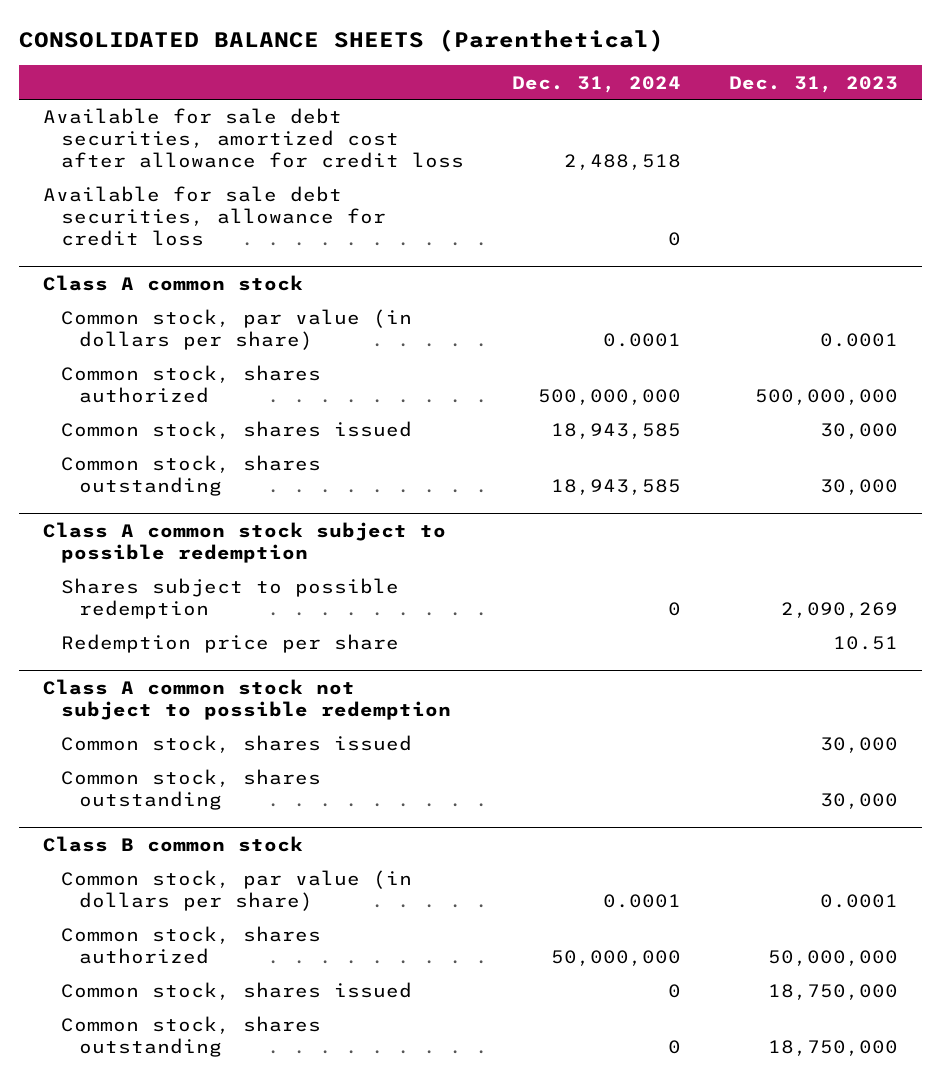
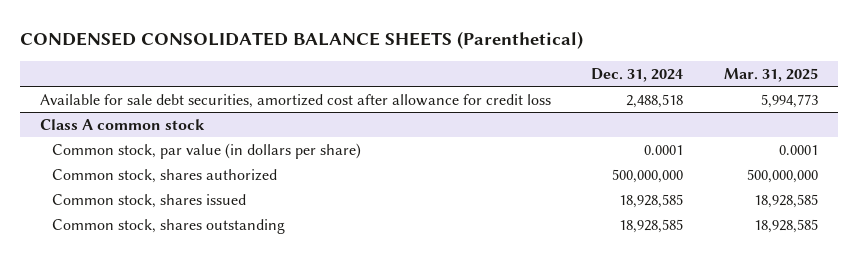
[19,29,665,53] CONSOLIDATED BALANCE SHEETS (Parenthetical) -> [19,30,583,49] CONDENSED CONSOLIDATED BALANCE SHEETS (Parenthetical)
[728,75,898,93] Dec. 31, 2023 -> none
none -> [723,67,818,82] Mar. 31, 2025
[42,186,386,247] Available for sale debt securities, allowance for credit loss -> none
[42,522,446,564] Class A common stock subject to possible redemption -> none
[60,578,399,620] Shares subject to possible redemption -> none
[60,634,399,654] Redemption price per share -> none
[42,679,451,721] Class A common stock not subject to possible redemption -> none
[60,735,412,754] Common stock, shares issued -> none
[60,769,321,811] Common stock, shares outstanding -> none
[42,836,303,853] Class B common stock -> none
[60,870,412,912] Common stock, par value (in dollars per share) -> none
[60,926,321,965] Common stock, shares authorized -> none
[60,982,412,1001] Common stock, shares issued -> none
[60,1016,321,1058] Common stock, shares outstanding -> none
[550,423,681,440] 18,943,585 -> [619,193,684,208] 18,928,585
[550,479,681,496] 18,943,585 -> [619,218,684,233] 18,928,585

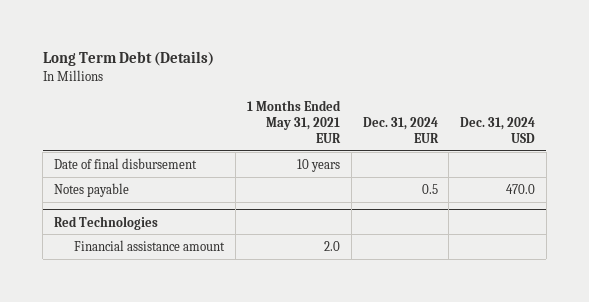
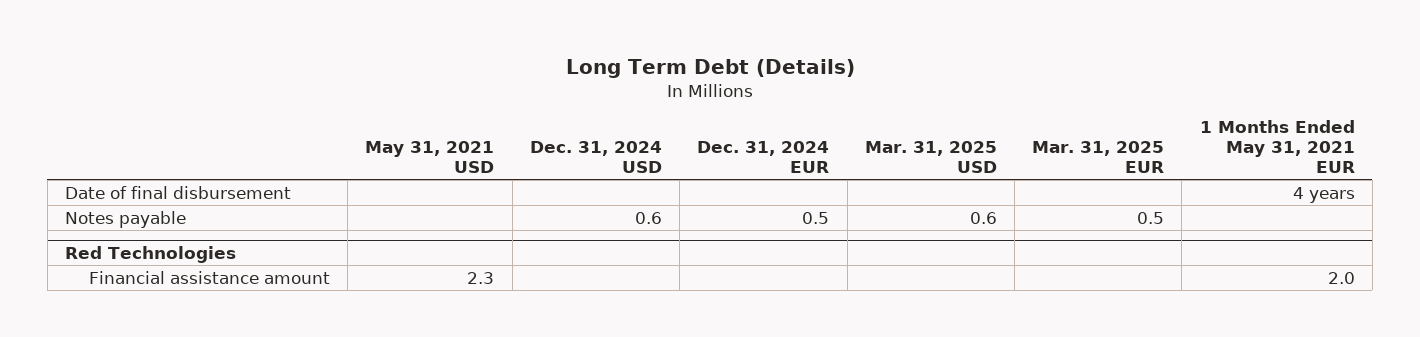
none -> [365,141,495,174] May 31, 2021 USD
none -> [864,141,997,174] Mar. 31, 2025 USD
none -> [1032,141,1165,174] Mar. 31, 2025 EUR
[296,158,340,172] 10 years -> [1292,186,1355,203] 4 years
[506,183,536,194] 470.0 -> [634,211,662,224] 0.6

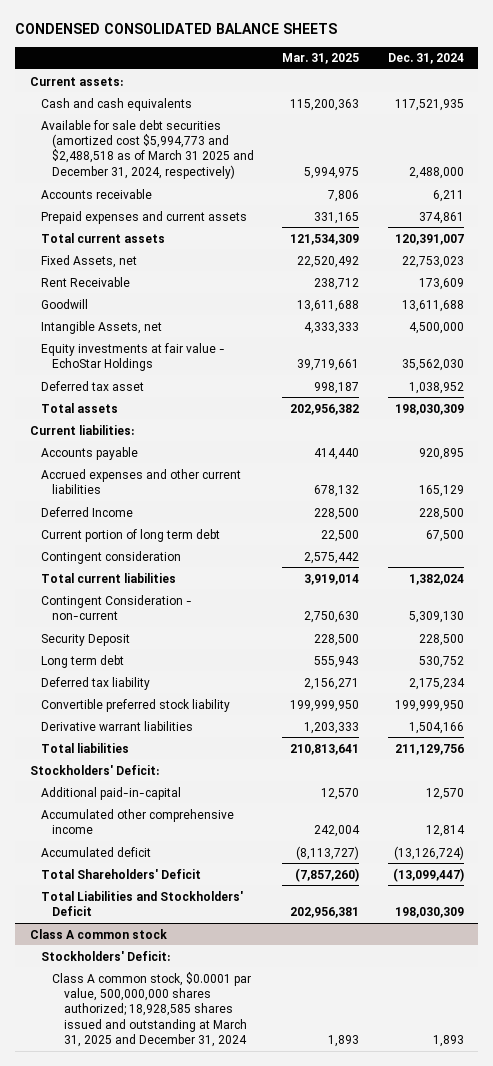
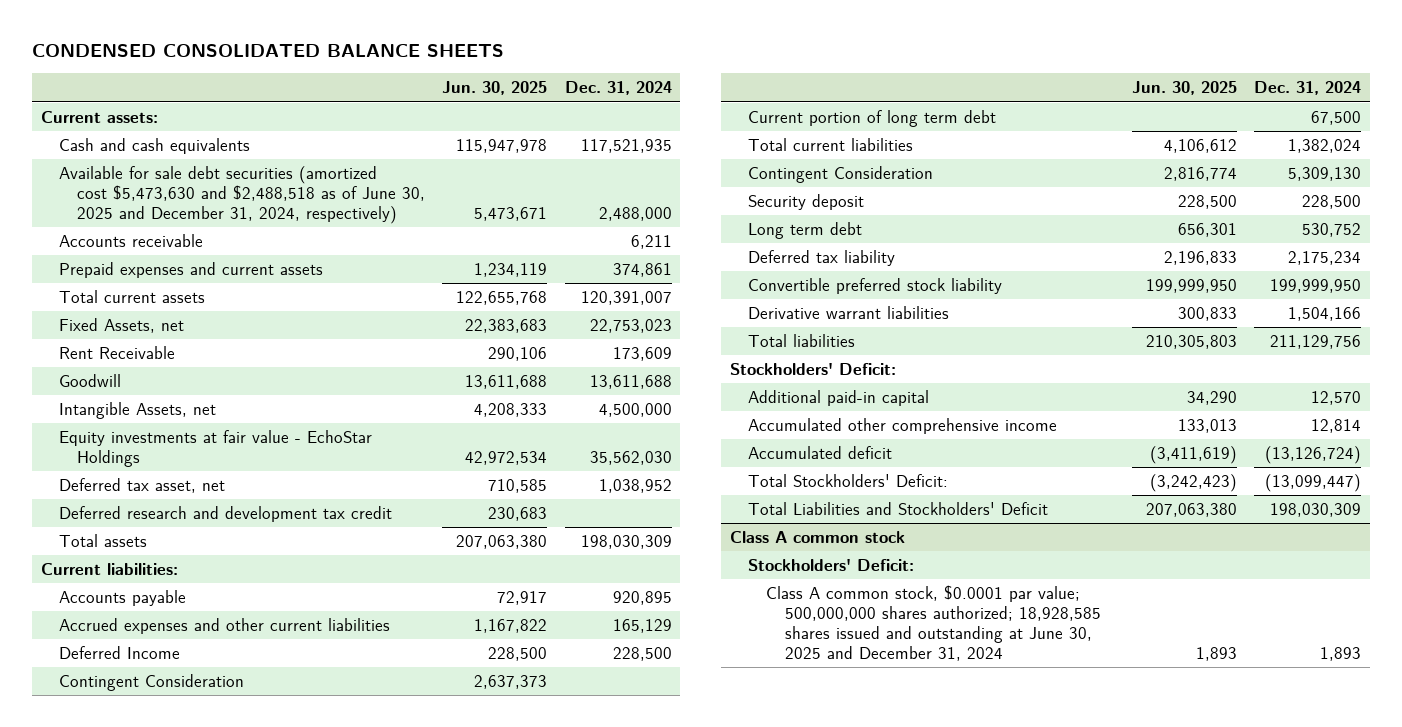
[282,53,360,65] Mar. 31, 2025 -> none
none -> [442,81,548,96] Jun. 30, 2025
[40,119,255,179] Available for sale debt securities (amortized cost $5,994,773 and $2,488,518 as of March 31 2025 and December 31, 2024, respectively) -> [58,165,426,224] Available for sale debt securities (amortized cost $5,473,630 and $2,488,518 as of June 30, 2025 and December 31, 2024, respectively)
[40,380,144,391] Deferred tax asset -> [58,477,225,493] Deferred tax asset, net
none -> [58,505,392,522] Deferred research and development tax credit
none -> [58,673,244,691] Contingent Consideration
[40,550,181,564] Contingent consideration -> none
[40,594,192,620] Contingent Consideration - non-current -> [748,165,934,183] Contingent Consideration
[40,633,130,646] Security Deposit -> [748,193,865,210] Security deposit
[40,786,181,800] Additional paid-in-capital -> [748,389,930,406] Additional paid-in capital
[40,868,201,879] Total Shareholders' Deficit -> [748,473,949,487] Total Stockholders' Deficit:
[52,971,252,1048] Class A common stock, $0.0001 par value, 500,000,000 shares authorized; 18,928,585 shares issued and outstanding at March 31, 2025 and December 31, 2024 -> [766,584,1101,661] Class A common stock, $0.0001 par value; 500,000,000 shares authorized; 18,928,585 shares issued and outstanding at June 30, 2025 and December 31, 2024

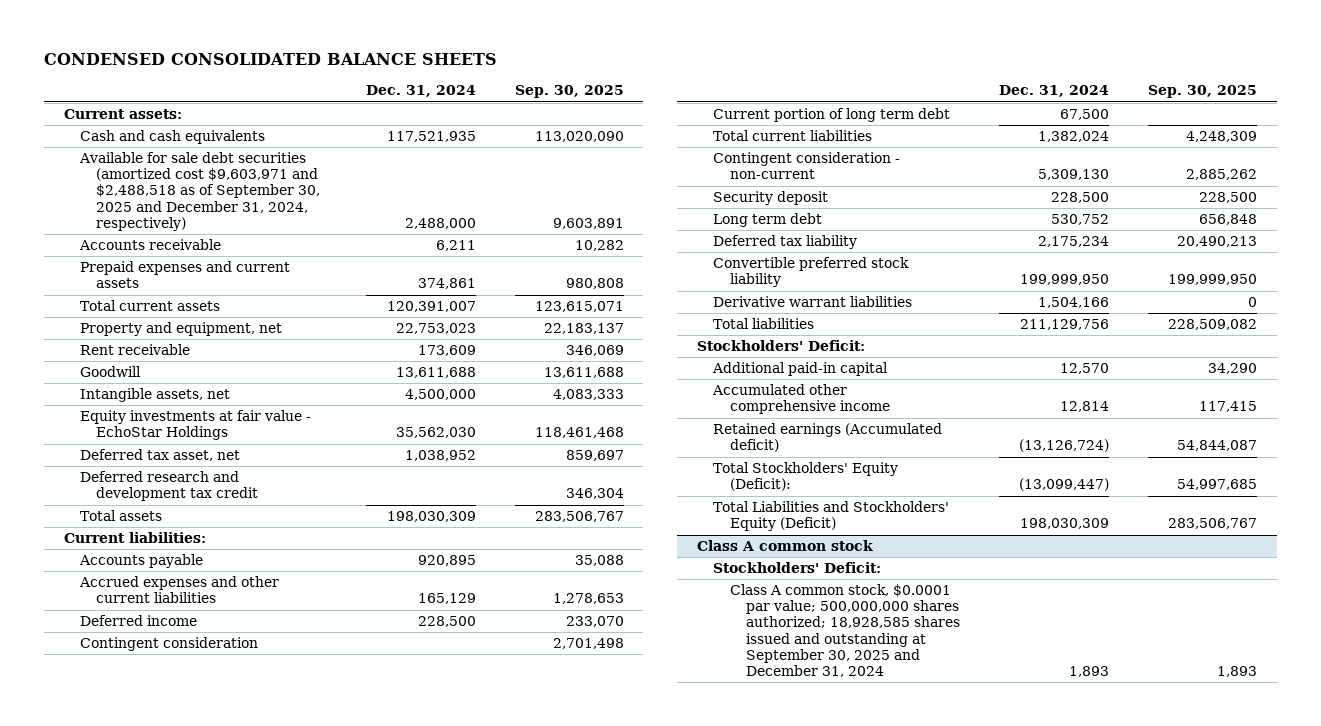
[442,81,548,96] Jun. 30, 2025 -> none
none -> [514,85,624,99] Sep. 30, 2025
[58,165,426,224] Available for sale debt securities (amortized cost $5,473,630 and $2,488,518 as of June 30, 2025 and December 31, 2024, respectively) -> [79,152,321,231] Available for sale debt securities (amortized cost $9,603,971 and $2,488,518 as of September 30, 2025 and December 31, 2024, respectively)
[58,317,184,333] Fixed Assets, net -> [80,322,283,337] Property and equipment, net
[58,345,175,359] Rent Receivable -> [80,344,191,356] Rent receivable
[58,401,216,419] Intangible Assets, net -> [80,388,231,403] Intangible assets, net
[58,645,180,659] Deferred Income -> [80,615,198,627] Deferred income
[58,673,244,691] Contingent Consideration -> [80,637,259,652] Contingent consideration
[748,165,934,183] Contingent Consideration -> [713,152,901,180] Contingent consideration - non-current
[748,445,893,459] Accumulated deficit -> [713,423,943,453] Retained earnings (Accumulated deficit)
[748,473,949,487] Total Stockholders' Deficit: -> [713,462,899,492] Total Stockholders' Equity (Deficit):
[748,501,1049,515] Total Liabilities and Stockholders' Deficit -> [713,501,950,532] Total Liabilities and Stockholders' Equity (Deficit)
[766,584,1101,661] Class A common stock, $0.0001 par value; 500,000,000 shares authorized; 18,928,585 shares issued and outstanding at June 30, 2025 and December 31, 2024 -> [729,584,961,677] Class A common stock, $0.0001 par value; 500,000,000 shares authorized; 18,928,585 shares issued and outstanding at September 30, 2025 and December 31, 2024

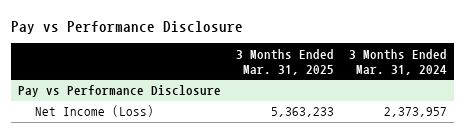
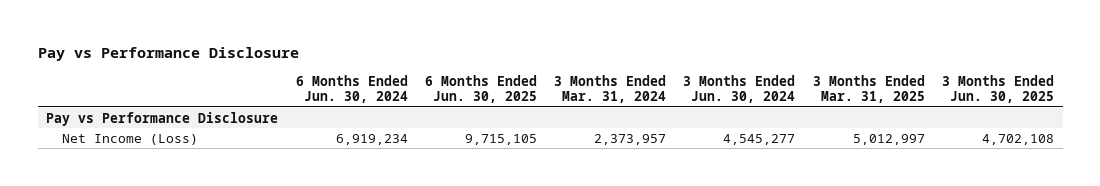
none -> [295,74,408,104] 6 Months Ended Jun. 30, 2024
none -> [424,74,537,104] 6 Months Ended Jun. 30, 2025
none -> [683,74,796,104] 3 Months Ended Jun. 30, 2024
none -> [942,74,1055,104] 3 Months Ended Jun. 30, 2025
[270,107,334,118] 5,363,233 -> [852,133,925,145] 5,012,997

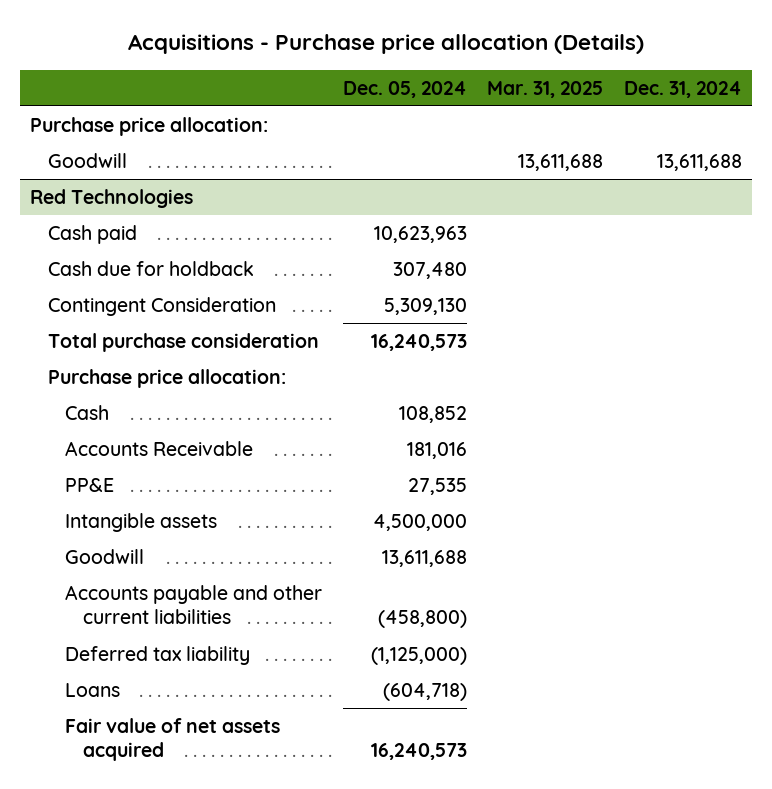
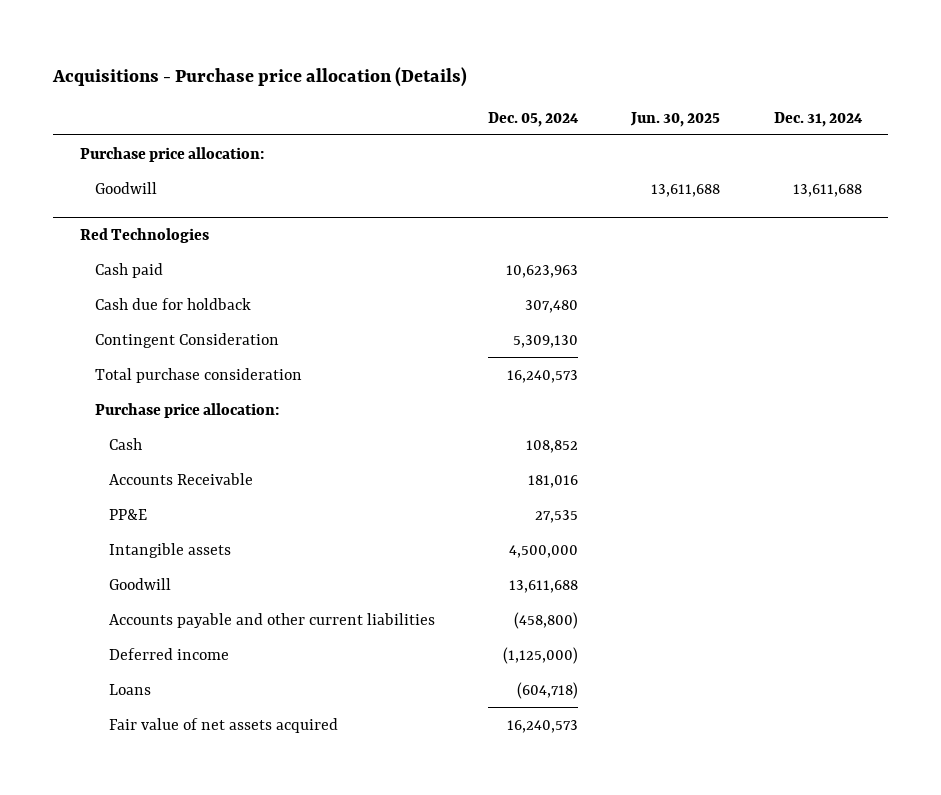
[487,80,604,98] Mar. 31, 2025 -> none
none -> [630,111,721,127] Jun. 30, 2025
[65,645,251,665] Deferred tax liability -> [109,647,230,660] Deferred income

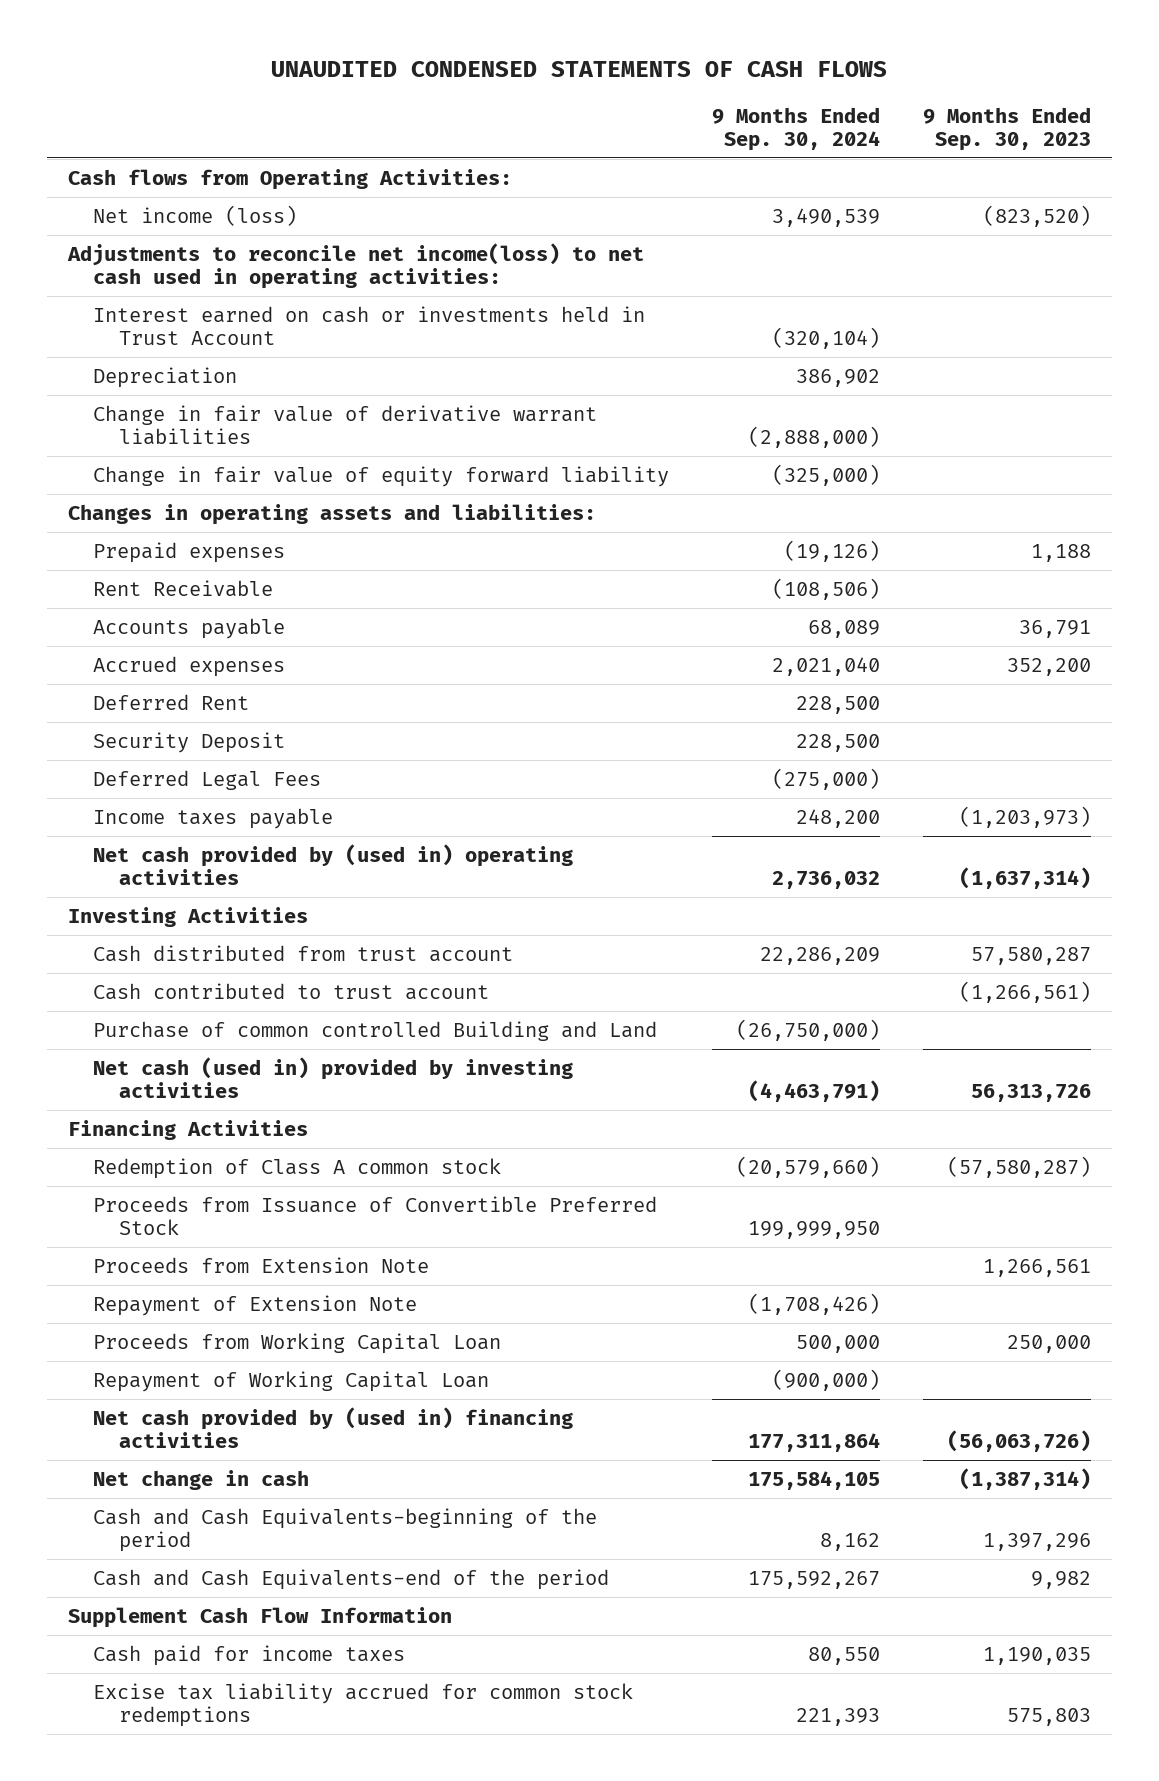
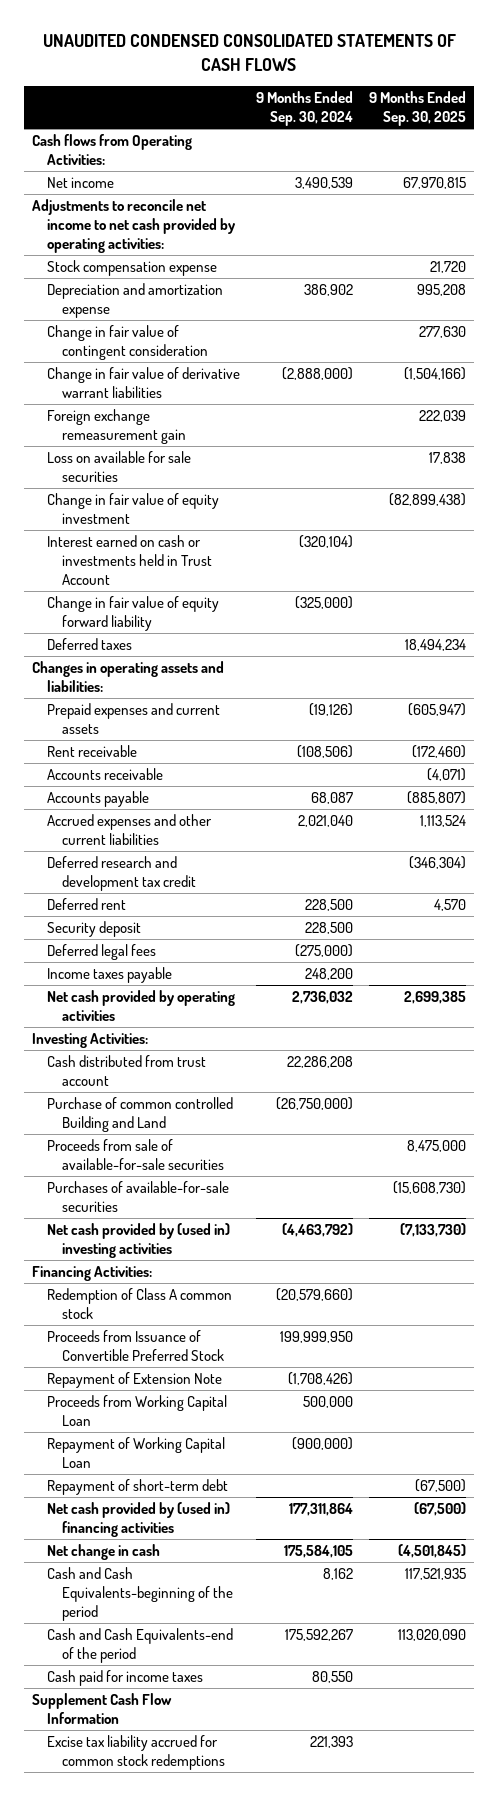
[271,61,888,78] UNAUDITED CONDENSED STATEMENTS OF CASH FLOWS -> [43,34,457,71] UNAUDITED CONDENSED CONSOLIDATED STATEMENTS OF CASH FLOWS
[922,106,1091,151] 9 Months Ended Sep. 30, 2023 -> none
none -> [369,91,467,126] 9 Months Ended Sep. 30, 2025
[93,204,298,226] Net income (loss) -> [47,177,115,189] Net income
[66,242,644,289] Adjustments to reconcile net income(loss) to net cash used in operating activities: -> [32,199,237,253] Adjustments to reconcile net income to net cash provided by operating activities:
none -> [47,260,218,277] Stock compensation expense
[93,366,238,388] Depreciation -> [47,283,224,318] Depreciation and amortization expense
none -> [47,325,209,360] Change in fair value of contingent consideration
none -> [47,409,187,444] Foreign exchange remeasurement gain
none -> [47,451,192,482] Loss on available for sale securities
none -> [47,493,220,524] Change in fair value of equity investment
[93,305,646,345] Interest earned on cash or investments held in Trust Account -> [47,535,213,585] Interest earned on cash or investments held in Trust Account
none -> [47,638,133,651] Deferred taxes
[93,541,286,563] Prepaid expenses -> [47,703,221,734] Prepaid expenses and current assets
[93,579,274,597] Rent Receivable -> [47,745,138,758] Rent receivable
none -> [47,768,164,781] Accounts receivable
[808,619,881,638] 68,089 -> [311,792,354,805] 68,087
[93,655,286,677] Accrued expenses -> [47,814,213,845] Accrued expenses and other current liabilities
none -> [47,856,197,891] Deferred research and development tax credit
[93,693,250,710] Deferred Rent -> [47,898,127,911] Deferred rent
[93,731,286,753] Security Deposit -> [47,921,142,938] Security deposit
[93,769,322,790] Deferred Legal Fees -> [47,944,157,961] Deferred legal fees
[93,982,490,1000] Cash contributed to trust account -> none
[93,843,574,885] Net cash provided by (used in) operating activities -> [47,990,236,1021] Net cash provided by operating activities
[67,906,308,927] Investing Activities -> [32,1033,149,1049] Investing Activities:
[760,946,881,965] 22,286,209 -> [287,1056,354,1069] 22,286,208
none -> [47,1139,225,1170] Proceeds from sale of available-for-sale securities
none -> [47,1181,230,1212] Purchases of available-for-sale securities
[93,1056,574,1098] Net cash (used in) provided by investing activities -> [47,1223,231,1258] Net cash provided by (used in) investing activities
[748,1079,881,1102] (4,463,791) -> [282,1223,354,1238] (4,463,792)
[67,1119,308,1140] Financing Activities -> [32,1266,153,1282] Financing Activities:
[93,1256,430,1273] Proceeds from Extension Note -> none
none -> [47,1479,229,1496] Repayment of short-term debt
[67,1606,452,1628] Supplement Cash Flow Information -> [32,1693,173,1724] Supplement Cash Flow Information

